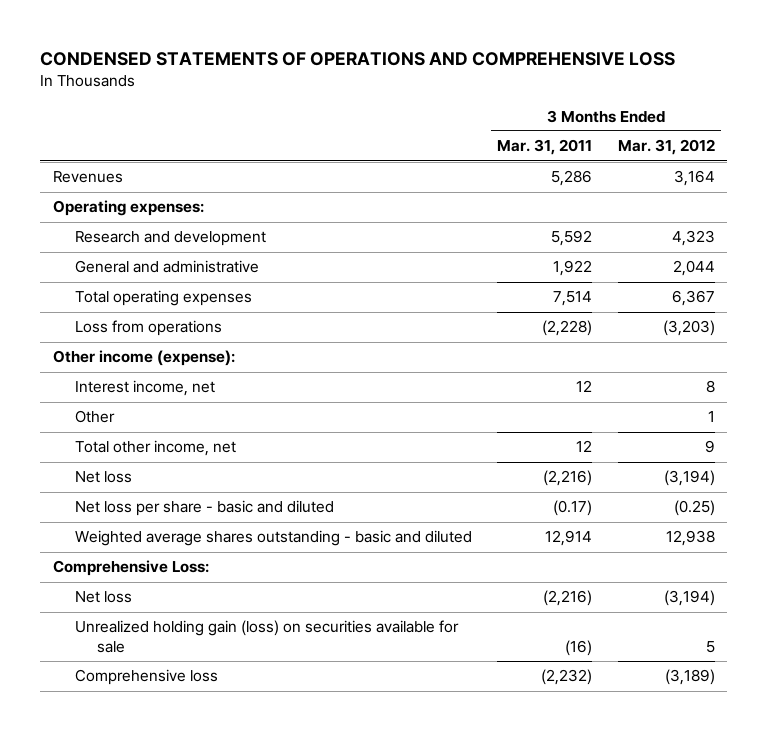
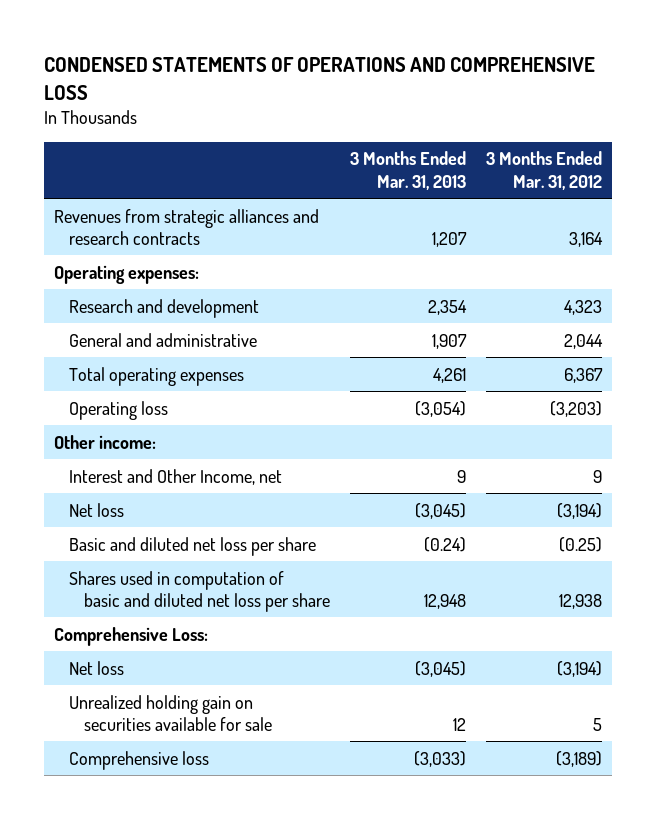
[497,139,593,156] Mar. 31, 2011 -> none
none -> [349,151,466,190] 3 Months Ended Mar. 31, 2013
[53,171,124,184] Revenues -> [53,208,319,246] Revenues from strategic alliances and research contracts
[74,380,215,397] Interest income, net -> none
[74,410,115,424] Other -> none
[74,320,222,337] Loss from operations -> [68,400,168,420] Operating loss
[53,350,236,367] Other income (expense): -> [53,434,156,449] Other income:
[74,440,236,457] Total other income, net -> [68,468,282,485] Interest and Other Income, net
[74,500,334,517] Net loss per share - basic and diluted -> [68,536,316,556] Basic and diluted net loss per share
[74,530,472,547] Weighted average shares outstanding - basic and diluted -> [68,570,330,613] Shares used in computation of basic and diluted net loss per share
[74,620,459,653] Unrealized holding gain (loss) on securities available for sale -> [68,694,272,732] Unrealized holding gain on securities available for sale

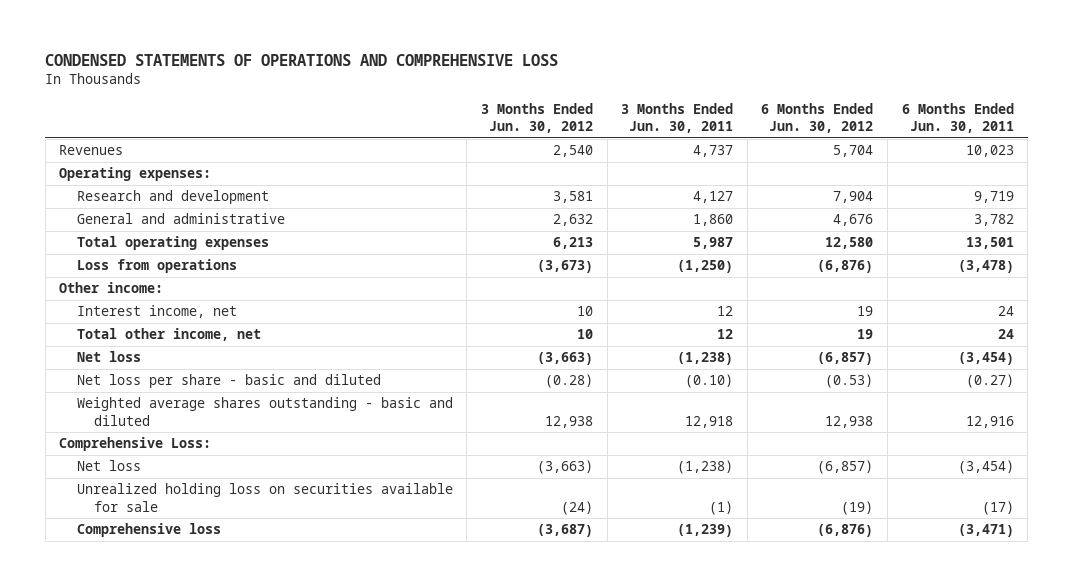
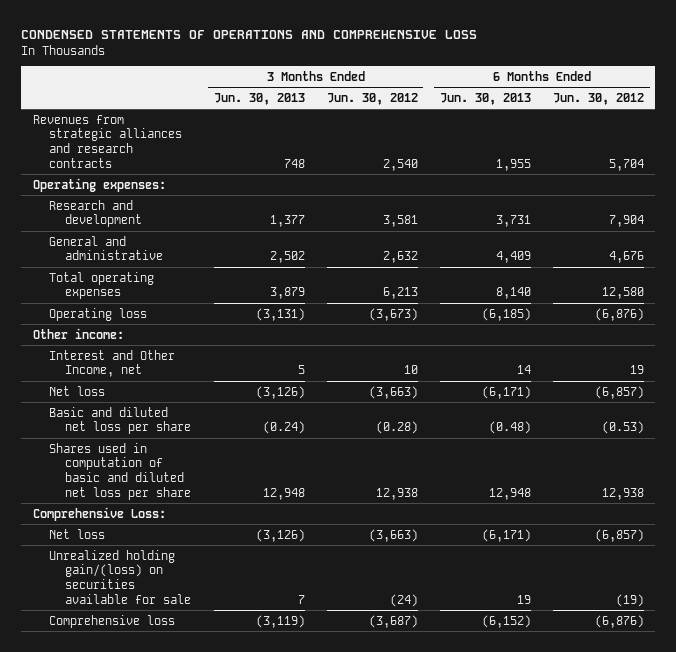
[621,102,734,133] 3 Months Ended Jun. 30, 2011 -> none
[901,102,1014,133] 6 Months Ended Jun. 30, 2011 -> none
none -> [213,92,305,105] Jun. 30, 2013
none -> [439,92,531,105] Jun. 30, 2013
[59,145,124,156] Revenues -> [32,114,182,168] Revenues from strategic alliances and research contracts
[76,259,237,274] Loss from operations -> [48,307,147,321] Operating loss
[76,328,261,342] Total other income, net -> none
[76,305,237,319] Interest income, net -> [48,349,175,378] Interest and Other Income, net
[76,374,381,389] Net loss per share - basic and diluted -> [48,406,192,435] Basic and diluted net loss per share
[76,397,453,426] Weighted average shares outstanding - basic and diluted -> [48,442,192,500] Shares used in computation of basic and diluted net loss per share
[76,483,453,512] Unrealized holding loss on securities available for sale -> [48,549,192,604] Unrealized holding gain/(loss) on securities available for sale

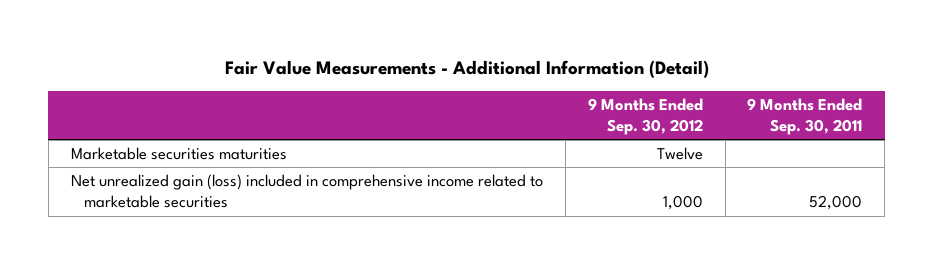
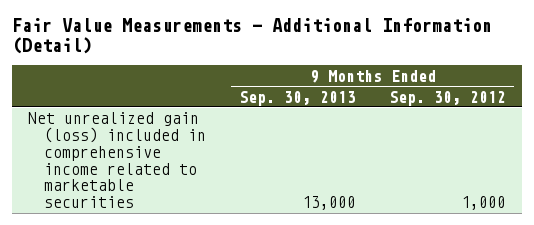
[747,97,863,136] 9 Months Ended Sep. 30, 2011 -> none
none -> [239,90,357,106] Sep. 30, 2013
[70,147,287,161] Marketable securities maturities -> none

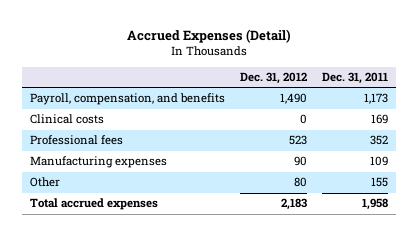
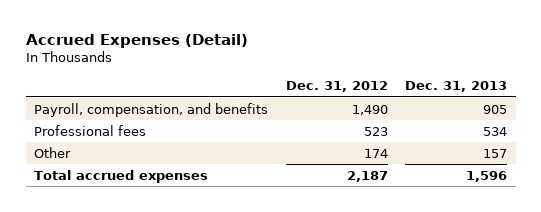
[322,71,389,84] Dec. 31, 2011 -> none
none -> [405,81,508,93] Dec. 31, 2013
[29,114,104,125] Clinical costs -> none
[29,156,167,169] Manufacturing expenses -> none
[294,177,308,188] 80 -> [363,148,388,158] 174
[281,198,308,211] 2,183 -> [346,170,388,182] 2,187

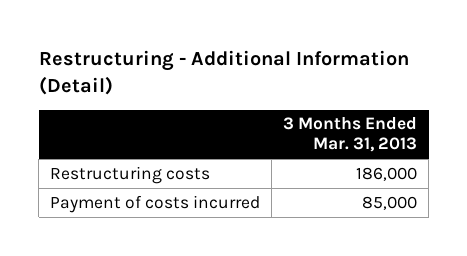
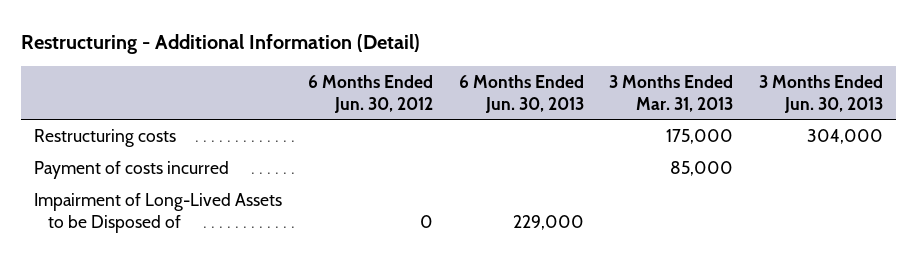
none -> [307,75,433,113] 6 Months Ended Jun. 30, 2012
none -> [458,75,584,113] 6 Months Ended Jun. 30, 2013
none -> [758,75,883,113] 3 Months Ended Jun. 30, 2013
[356,166,418,181] 186,000 -> [666,129,734,145] 175,000
none -> [34,193,283,233] Impairment of Long-Lived Assets to be Disposed of

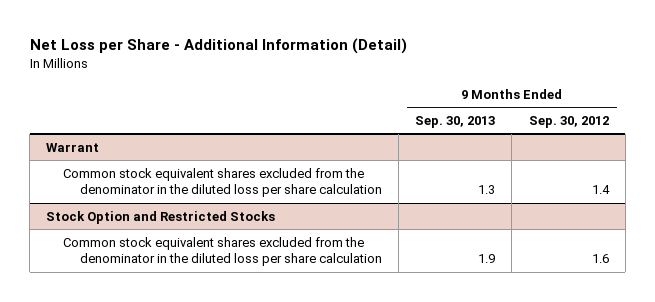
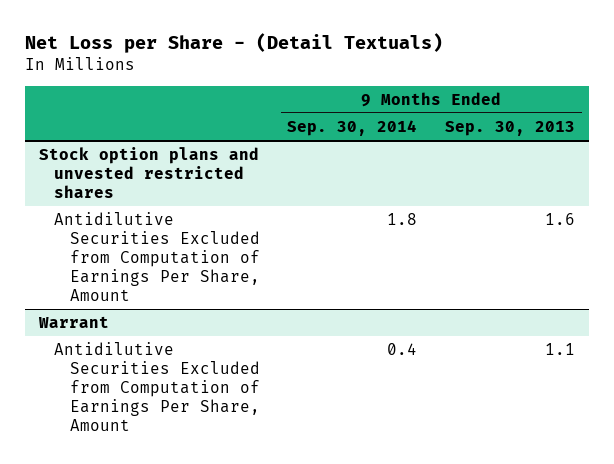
[29,38,407,55] Net Loss per Share - Additional Information (Detail) -> [25,33,444,54] Net Loss per Share - (Detail Textuals)
[528,116,609,129] Sep. 30, 2012 -> none
none -> [287,119,418,136] Sep. 30, 2014
none -> [38,147,259,198] Stock option plans and unvested restricted shares
none -> [54,212,261,301] Antidilutive Securities Excluded from Computation of Earnings Per Share, Amount
[46,210,276,224] Stock Option and Restricted Stocks -> none
[63,236,383,267] Common stock equivalent shares excluded from the denominator in the diluted loss per share calculation -> none
[63,167,383,198] Common stock equivalent shares excluded from the denominator in the diluted loss per share calculation -> [54,342,261,431] Antidilutive Securities Excluded from Computation of Earnings Per Share, Amount
[478,185,496,195] 1.3 -> [544,343,575,356] 1.1

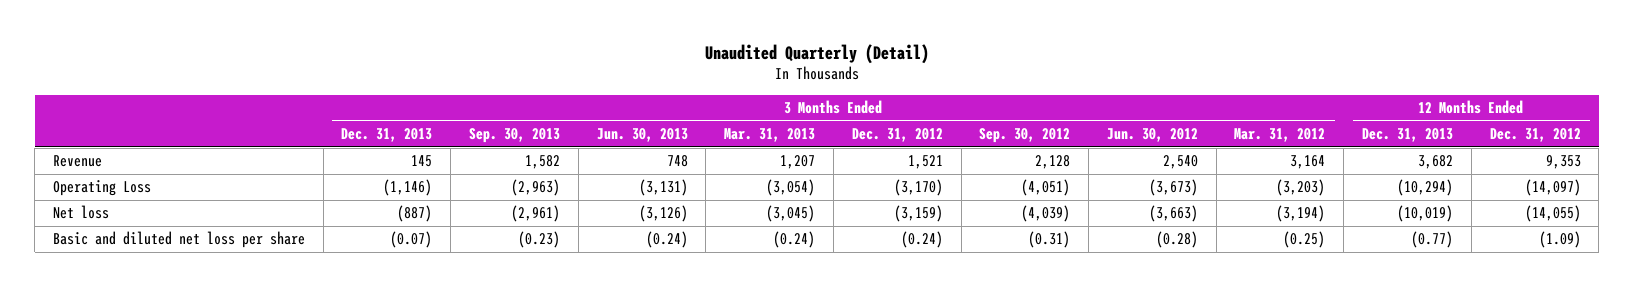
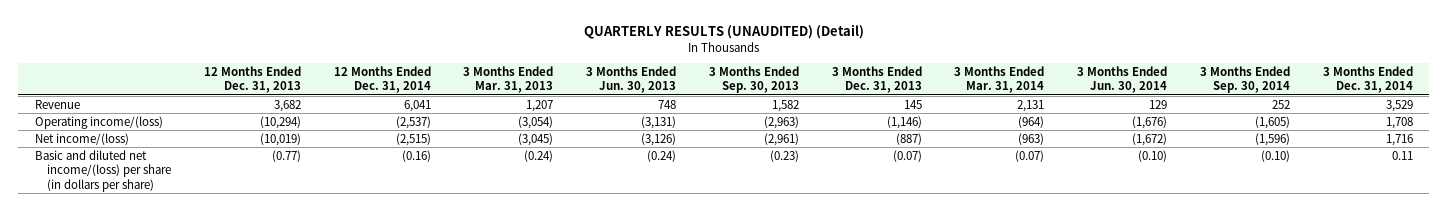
[704,43,929,64] Unaudited Quarterly (Detail) -> [583,24,864,40] QUARTERLY RESULTS (UNAUDITED) (Detail)
[851,128,943,143] Dec. 31, 2012 -> none
[979,128,1071,144] Sep. 30, 2012 -> none
[1106,128,1198,143] Jun. 30, 2012 -> none
[1234,128,1326,143] Mar. 31, 2012 -> none
[1489,128,1581,143] Dec. 31, 2012 -> none
none -> [333,65,431,94] 12 Months Ended Dec. 31, 2014
none -> [954,65,1045,94] 3 Months Ended Mar. 31, 2014
none -> [1077,65,1168,94] 3 Months Ended Jun. 30, 2014
none -> [1199,65,1290,94] 3 Months Ended Sep. 30, 2014
none -> [1322,65,1413,94] 3 Months Ended Dec. 31, 2014
[52,180,151,197] Operating Loss -> [34,115,163,129] Operating income/(loss)
[52,205,109,220] Net loss -> [34,132,129,145] Net income/(loss)
[52,231,305,249] Basic and diluted net loss per share -> [34,149,172,192] Basic and diluted net income/(loss) per share (in dollars per share)

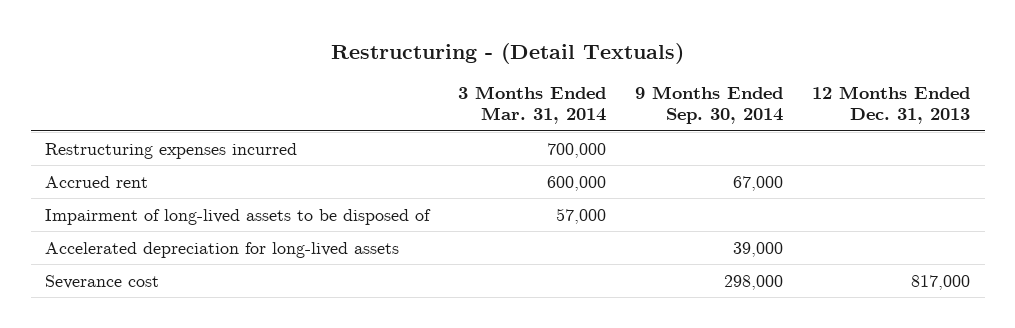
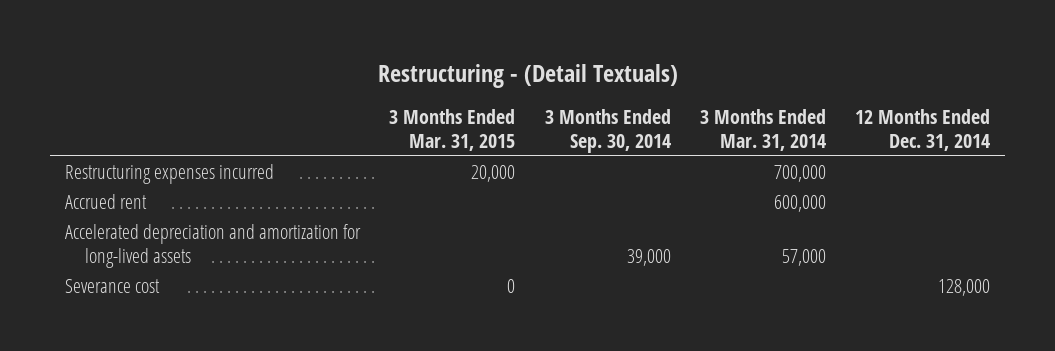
[635,86,784,125] 9 Months Ended Sep. 30, 2014 -> none
[812,86,971,125] 12 Months Ended Dec. 31, 2013 -> none
none -> [389,109,516,152] 3 Months Ended Mar. 31, 2015
none -> [544,109,671,154] 3 Months Ended Sep. 30, 2014
none -> [855,109,991,152] 12 Months Ended Dec. 31, 2014
[45,241,400,258] Accelerated depreciation for long-lived assets -> none
[45,208,432,225] Impairment of long-lived assets to be disposed of -> [64,224,361,269] Accelerated depreciation and amortization for long-lived assets

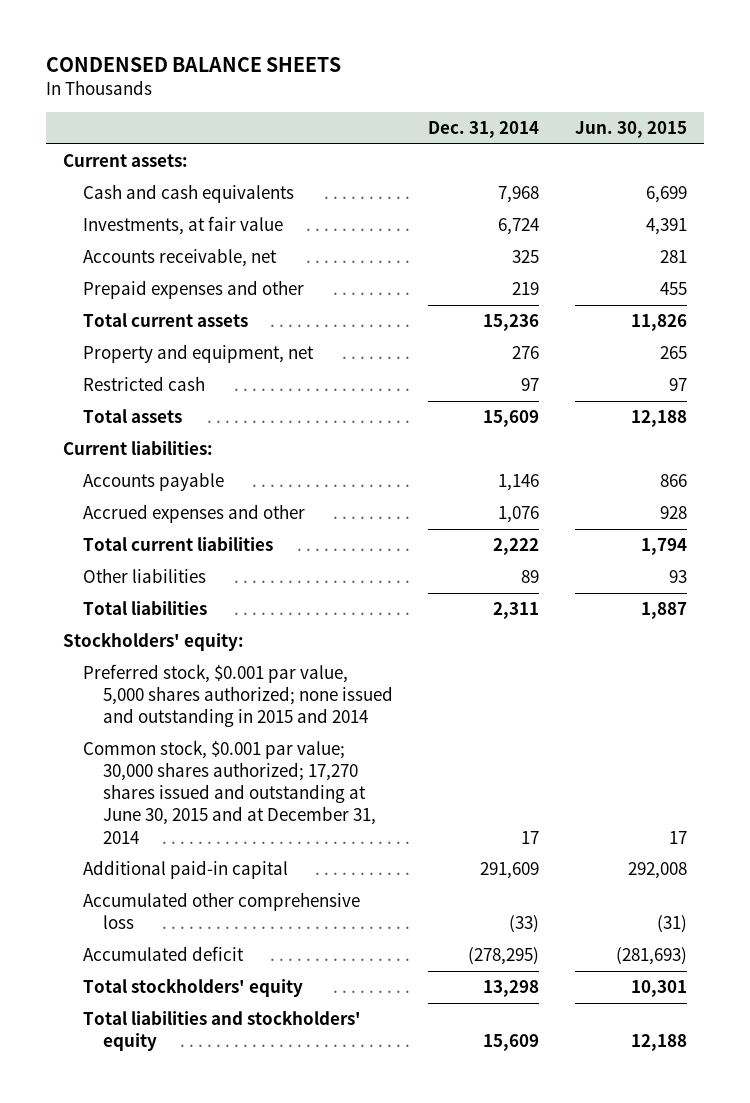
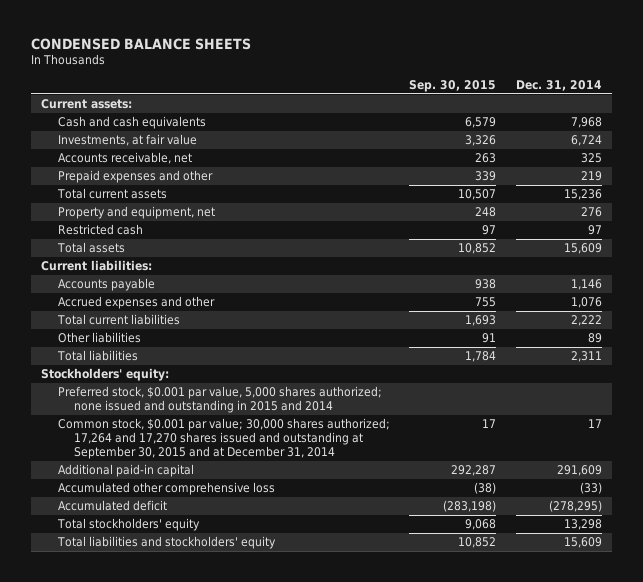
[574,121,687,139] Jun. 30, 2015 -> none
none -> [409,80,497,93] Sep. 30, 2015
[83,740,376,844] Common stock, $0.001 par value; 30,000 shares authorized; 17,270 shares issued and outstanding at June 30, 2015 and at December 31, 2014 -> [57,418,390,460] Common stock, $0.001 par value; 30,000 shares authorized; 17,264 and 17,270 shares issued and outstanding at September 30, 2015 and at December 31, 2014

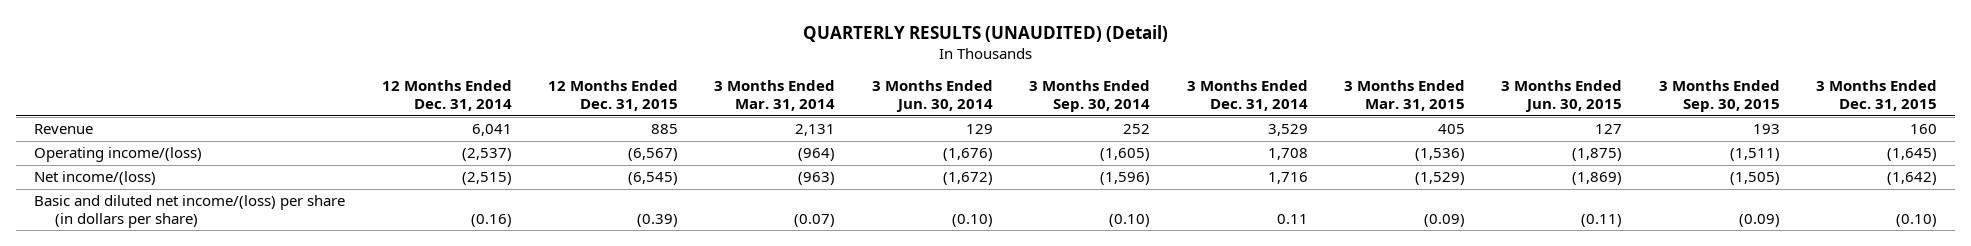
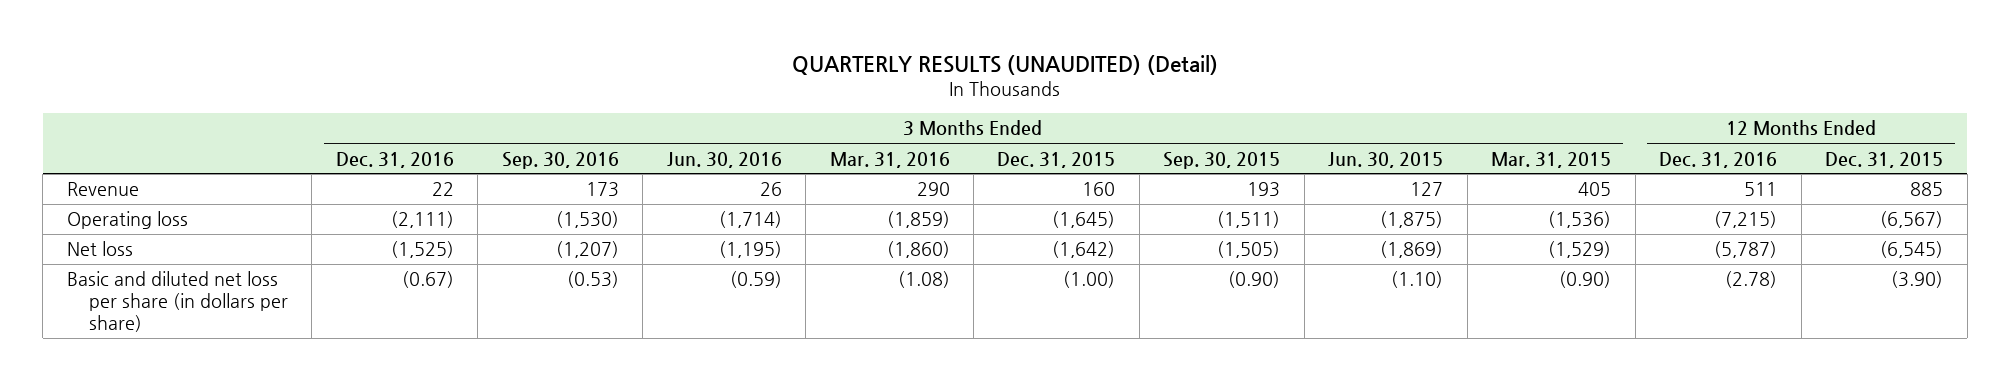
[381,80,512,112] 12 Months Ended Dec. 31, 2014 -> none
[714,80,836,112] 3 Months Ended Mar. 31, 2014 -> none
[871,80,993,113] 3 Months Ended Jun. 30, 2014 -> none
[1029,80,1151,113] 3 Months Ended Sep. 30, 2014 -> none
[1186,80,1308,112] 3 Months Ended Dec. 31, 2014 -> none
none -> [335,151,454,168] Dec. 31, 2016
none -> [501,151,619,169] Sep. 30, 2016
none -> [666,151,782,168] Jun. 30, 2016
none -> [829,151,950,168] Mar. 31, 2016
none -> [1659,151,1778,168] Dec. 31, 2016
[34,147,203,163] Operating income/(loss) -> [66,211,188,230] Operating loss
[34,171,157,186] Net income/(loss) -> [66,241,133,257] Net loss
[34,195,346,228] Basic and diluted net income/(loss) per share (in dollars per share) -> [66,271,288,332] Basic and diluted net loss per share (in dollars per share)
[637,213,679,227] (0.39) -> [1891,271,1944,289] (3.90)
[1424,213,1466,227] (0.09) -> [1559,271,1612,289] (0.90)
[1581,213,1623,227] (0.11) -> [1391,271,1444,289] (1.10)
[1738,213,1780,227] (0.09) -> [1228,271,1281,289] (0.90)
[1896,213,1938,227] (0.10) -> [1063,271,1116,289] (1.00)

